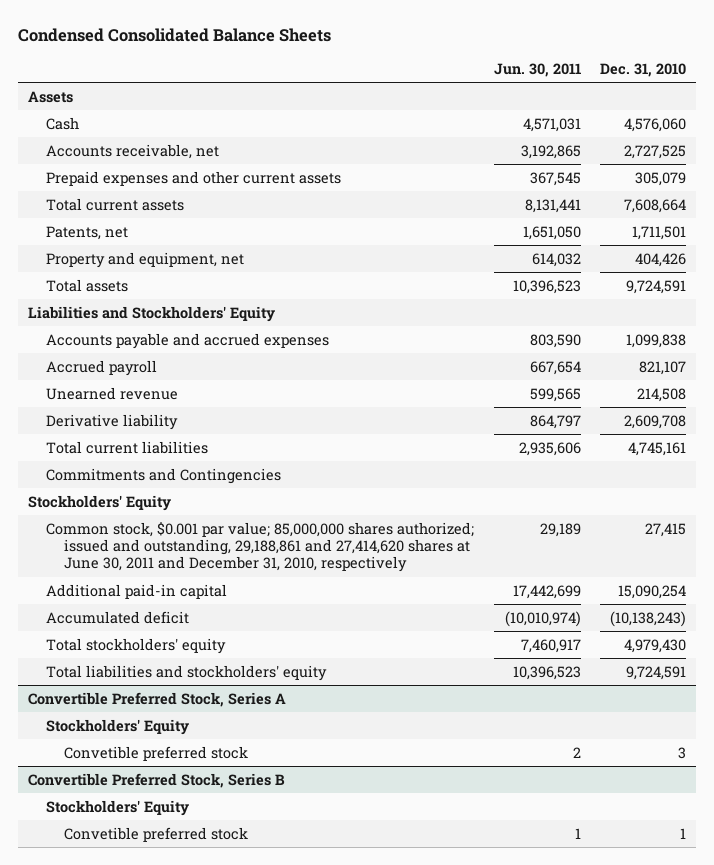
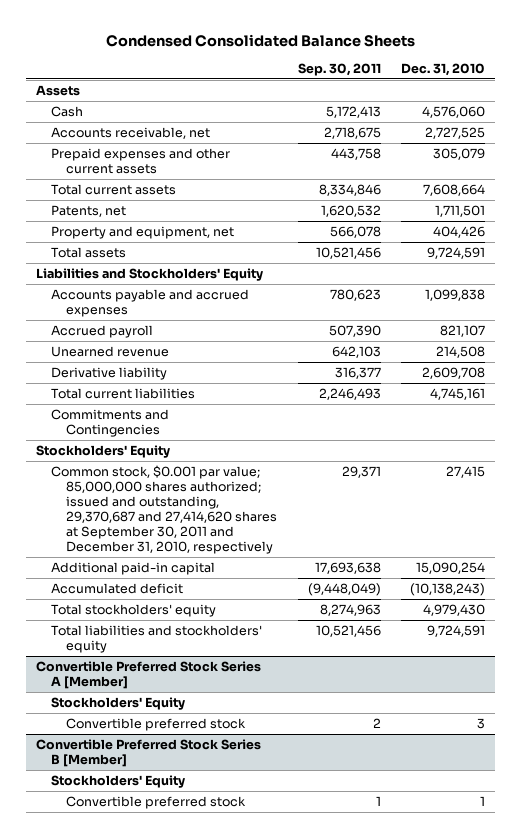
[493,62,581,77] Jun. 30, 2011 -> none
none -> [297,63,381,77] Sep. 30, 2011
[46,521,475,573] Common stock, $0.001 par value; 85,000,000 shares authorized; issued and outstanding, 29,188,861 and 27,414,620 shares at June 30, 2011 and December 31, 2010, respectively -> [51,464,278,554] Common stock, $0.001 par value; 85,000,000 shares authorized; issued and outstanding, 29,370,687 and 27,414,620 shares at September 30, 2011 and December 31, 2010, respectively
[27,691,286,707] Convertible Preferred Stock, Series A -> [36,660,262,689] Convertible Preferred Stock Series A [Member]
[64,745,249,761] Convetible preferred stock -> [66,717,247,731] Convertible preferred stock
[27,772,285,788] Convertible Preferred Stock, Series B -> [36,738,262,767] Convertible Preferred Stock Series B [Member]
[64,826,249,842] Convetible preferred stock -> [66,795,247,809] Convertible preferred stock

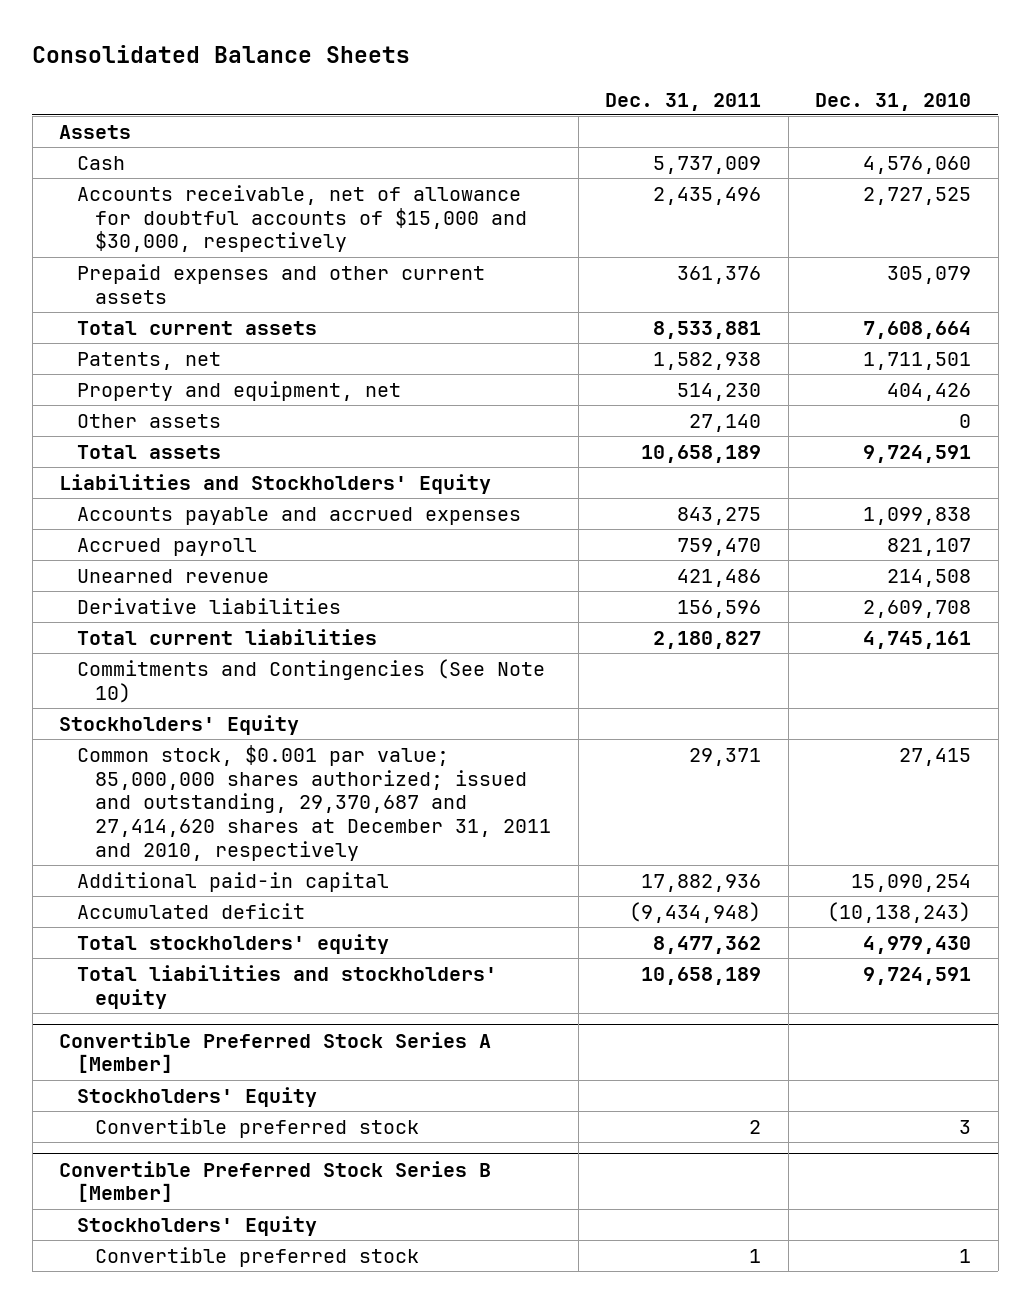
[105,33,415,47] Condensed Consolidated Balance Sheets -> [32,45,411,64] Consolidated Balance Sheets
[297,63,381,77] Sep. 30, 2011 -> none
none -> [605,92,762,111] Dec. 31, 2011
[51,126,211,139] Accounts receivable, net -> [77,185,528,253] Accounts receivable, net of allowance for doubtful accounts of $15,000 and $30,000, respectively
none -> [77,414,222,429] Other assets
[51,366,168,380] Derivative liability -> [77,598,342,615] Derivative liabilities
[51,408,170,437] Commitments and Contingencies -> [77,659,546,703] Commitments and Contingencies (See Note 10)
[51,464,278,554] Common stock, $0.001 par value; 85,000,000 shares authorized; issued and outstanding, 29,370,687 and 27,414,620 shares at September 30, 2011 and December 31, 2010, respectively -> [77,745,552,861] Common stock, $0.001 par value; 85,000,000 shares authorized; issued and outstanding, 29,370,687 and 27,414,620 shares at December 31, 2011 and 2010, respectively

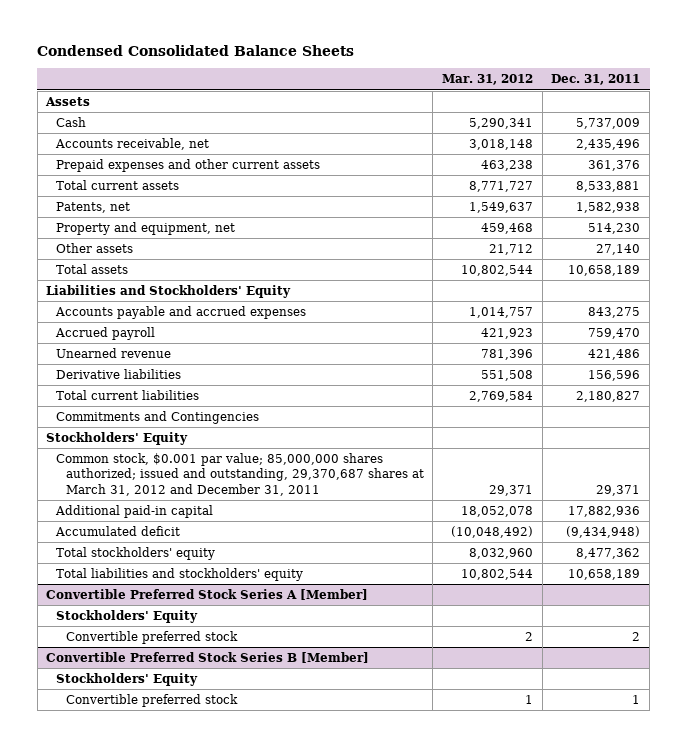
[32,45,411,64] Consolidated Balance Sheets -> [37,45,355,57] Condensed Consolidated Balance Sheets
[815,92,972,111] Dec. 31, 2010 -> none
none -> [442,74,534,86] Mar. 31, 2012
[77,185,528,253] Accounts receivable, net of allowance for doubtful accounts of $15,000 and $30,000, respectively -> [54,138,209,151] Accounts receivable, net
[77,659,546,703] Commitments and Contingencies (See Note 10) -> [55,411,259,425] Commitments and Contingencies
[77,745,552,861] Common stock, $0.001 par value; 85,000,000 shares authorized; issued and outstanding, 29,370,687 and 27,414,620 shares at December 31, 2011 and 2010, respectively -> [55,453,424,496] Common stock, $0.001 par value; 85,000,000 shares authorized; issued and outstanding, 29,370,687 shares at March 31, 2012 and December 31, 2011

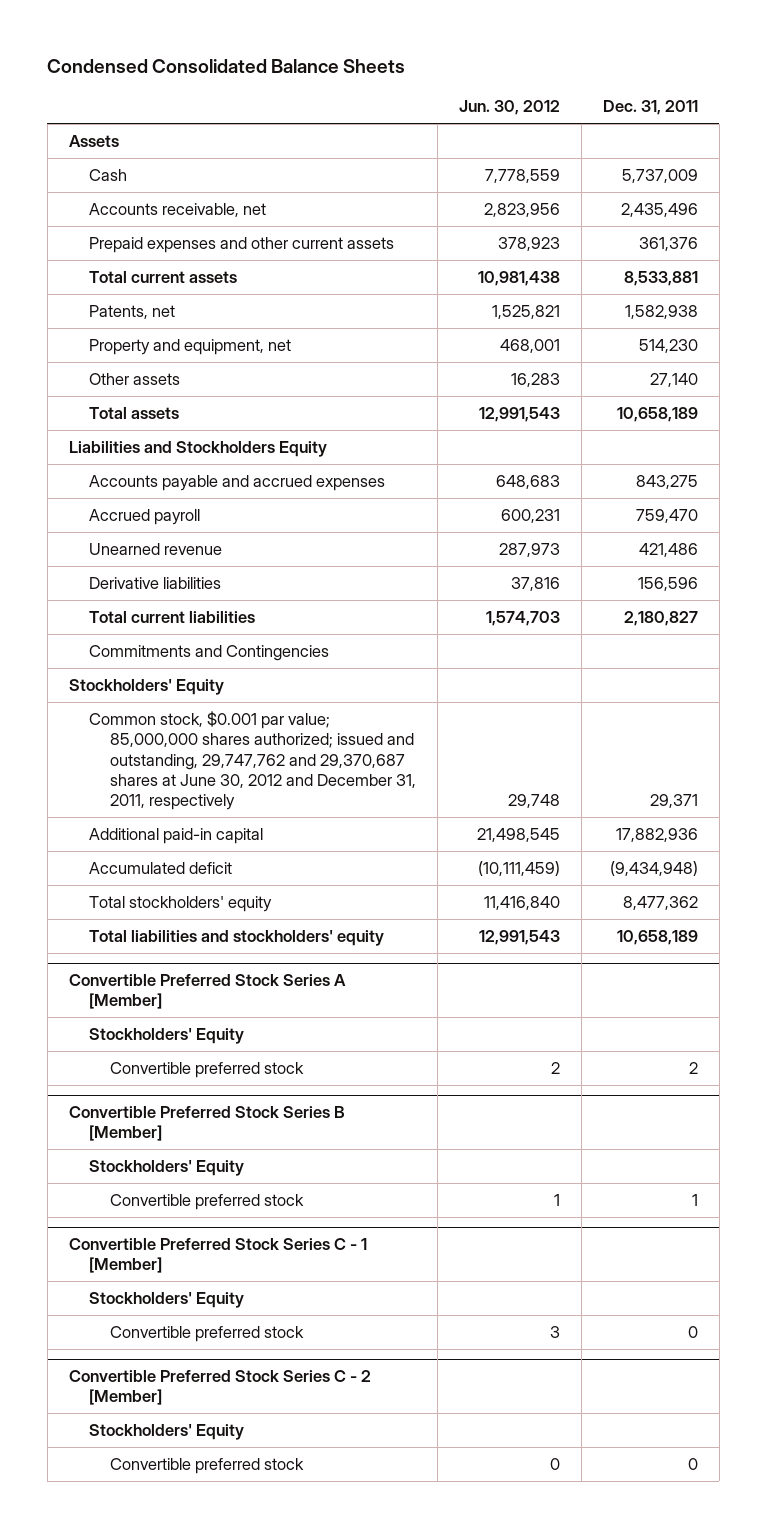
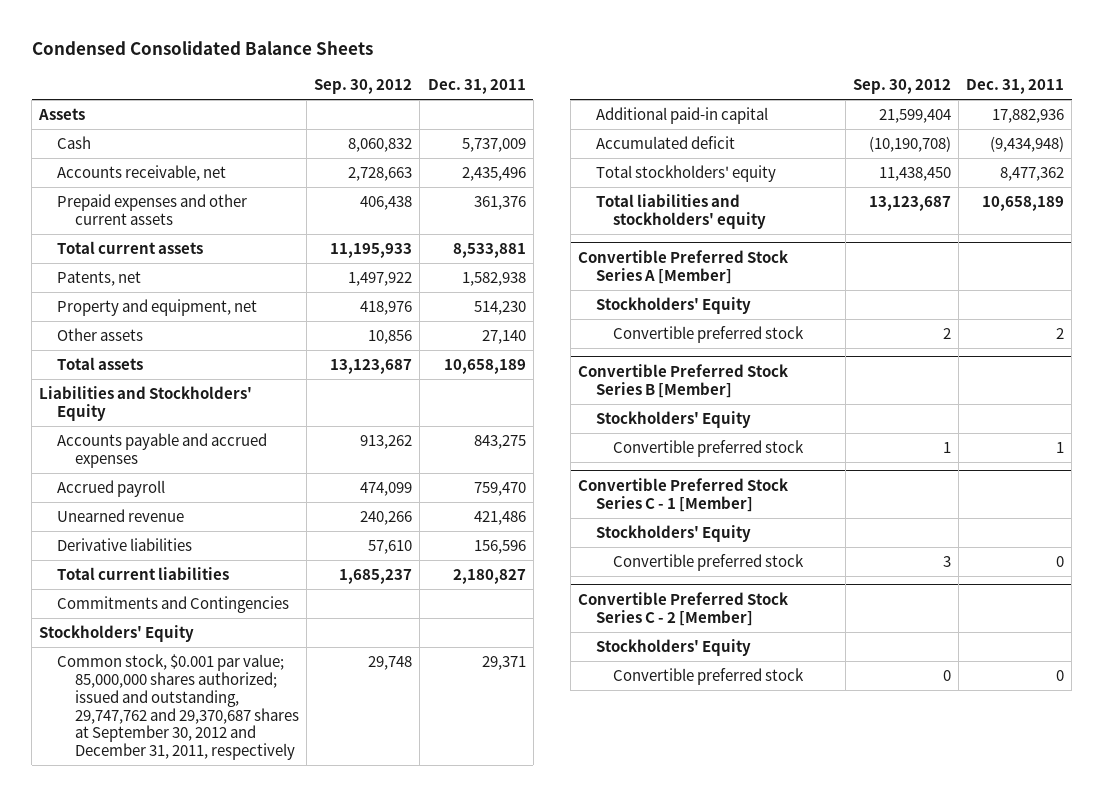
[459,100,561,116] Jun. 30, 2012 -> none
none -> [314,78,413,94] Sep. 30, 2012
[68,440,327,457] Liabilities and Stockholders Equity -> [39,386,253,421] Liabilities and Stockholders' Equity
[89,710,417,811] Common stock, $0.001 par value; 85,000,000 shares authorized; issued and outstanding, 29,747,762 and 29,370,687 shares at June 30, 2012 and December 31, 2011, respectively -> [57,654,299,761] Common stock, $0.001 par value; 85,000,000 shares authorized; issued and outstanding, 29,747,762 and 29,370,687 shares at September 30, 2012 and December 31, 2011, respectively

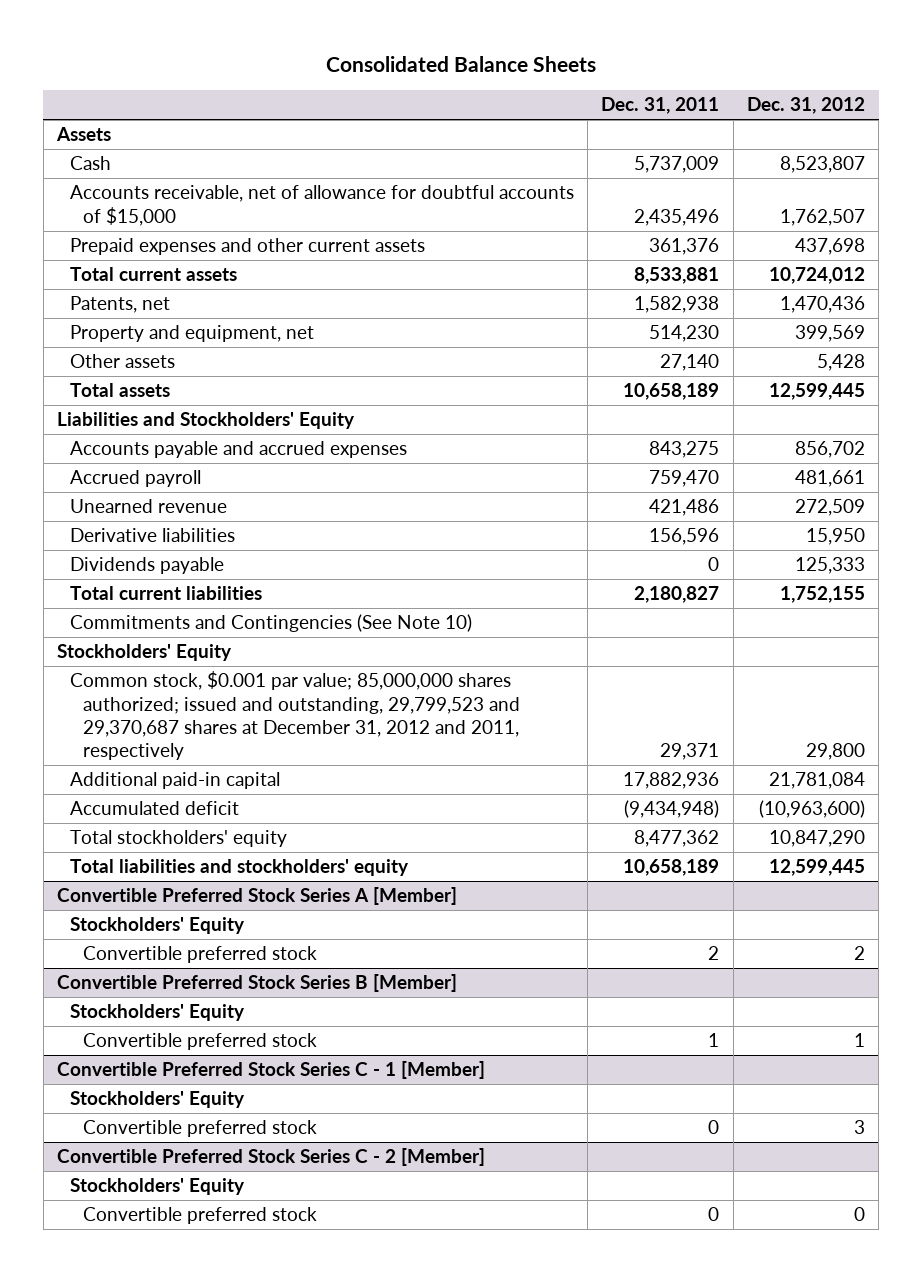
[31,40,373,55] Condensed Consolidated Balance Sheets -> [325,55,596,72] Consolidated Balance Sheets
[314,78,413,94] Sep. 30, 2012 -> none
none -> [746,97,865,115] Dec. 31, 2012
[57,165,227,182] Accounts receivable, net -> [69,185,574,226] Accounts receivable, net of allowance for doubtful accounts of $15,000
none -> [69,557,224,575] Dividends payable
[57,596,290,614] Commitments and Contingencies -> [69,614,472,633] Commitments and Contingencies (See Note 10)
[57,654,299,761] Common stock, $0.001 par value; 85,000,000 shares authorized; issued and outstanding, 29,747,762 and 29,370,687 shares at September 30, 2012 and December 31, 2011, respectively -> [69,671,521,761] Common stock, $0.001 par value; 85,000,000 shares authorized; issued and outstanding, 29,799,523 and 29,370,687 shares at December 31, 2012 and 2011, respectively

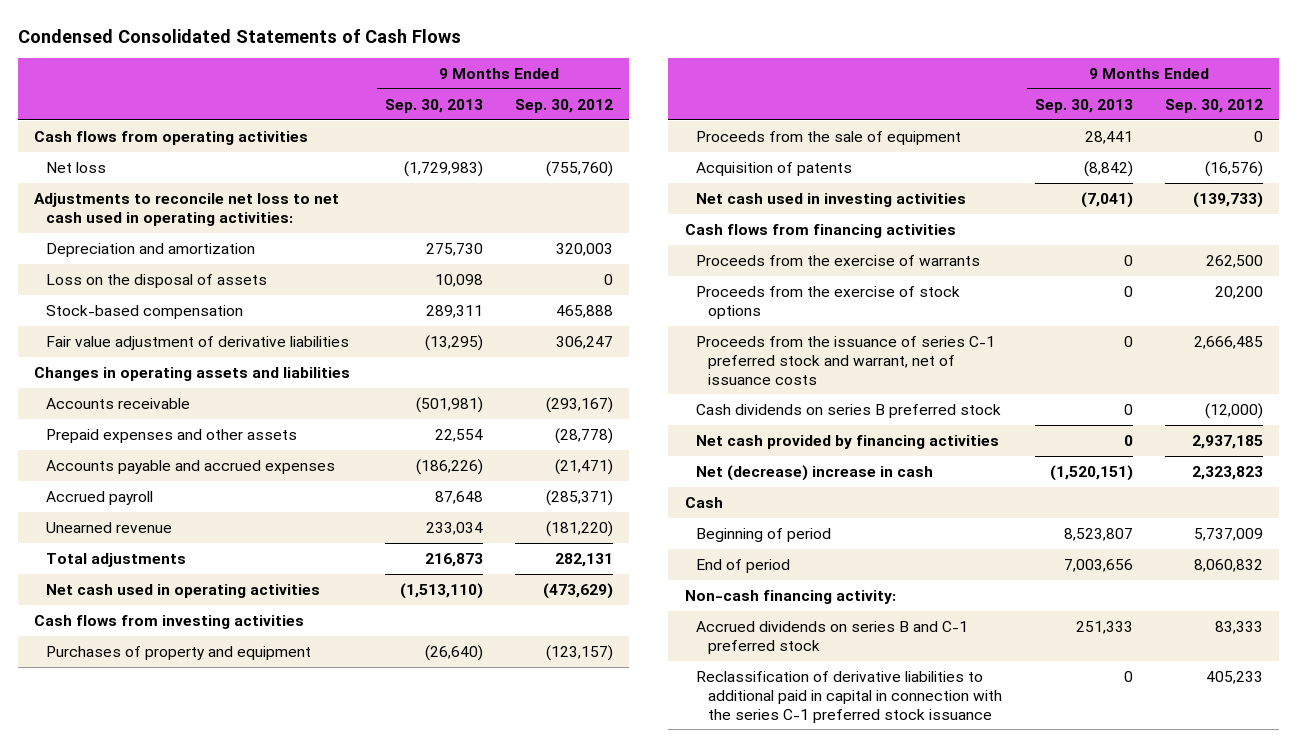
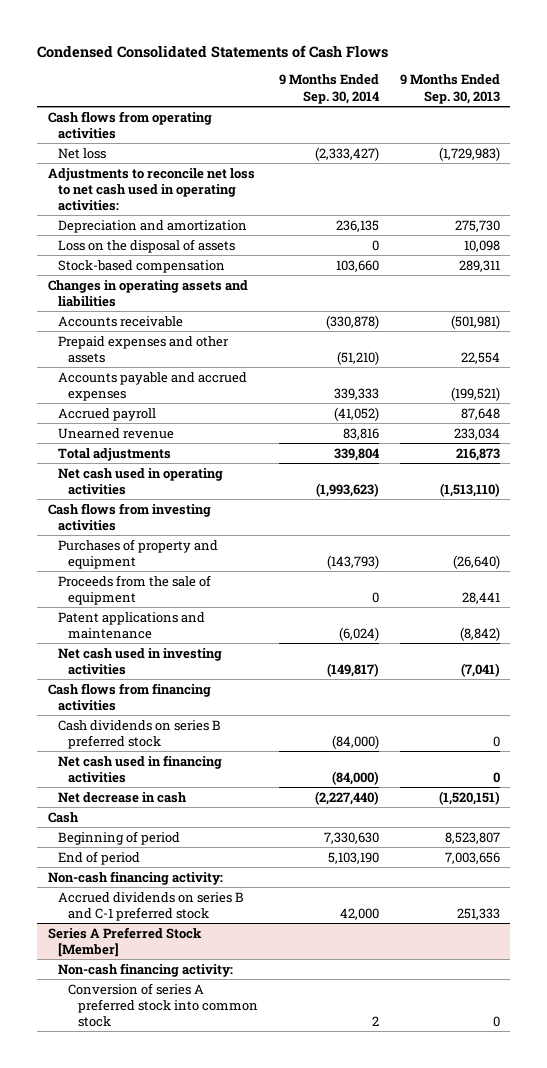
[514,98,613,113] Sep. 30, 2012 -> none
none -> [278,74,379,104] 9 Months Ended Sep. 30, 2014
[46,335,350,350] Fair value adjustment of derivative liabilities -> none
[415,458,483,475] (186,226) -> [450,386,500,401] (199,521)
[696,161,853,176] Acquisition of patents -> [57,611,205,639] Patent applications and maintenance
[696,254,981,266] Proceeds from the exercise of warrants -> none
[696,285,961,319] Proceeds from the exercise of stock options -> none
[696,335,996,385] Proceeds from the issuance of series C-1 preferred stock and warrant, net of issuance costs -> none
[696,434,1000,449] Net cash provided by financing activities -> [57,754,222,783] Net cash used in financing activities
[696,464,934,481] Net (decrease) increase in cash -> [57,791,187,803] Net decrease in cash
[696,670,1003,723] Reclassification of derivative liabilities to additional paid in capital in connection with the series C-1 preferred stock issuance -> none
none -> [47,926,202,957] Series A Preferred Stock [Member]
none -> [57,962,233,977] Non-cash financing activity:
none -> [67,982,259,1028] Conversion of series A preferred stock into common stock

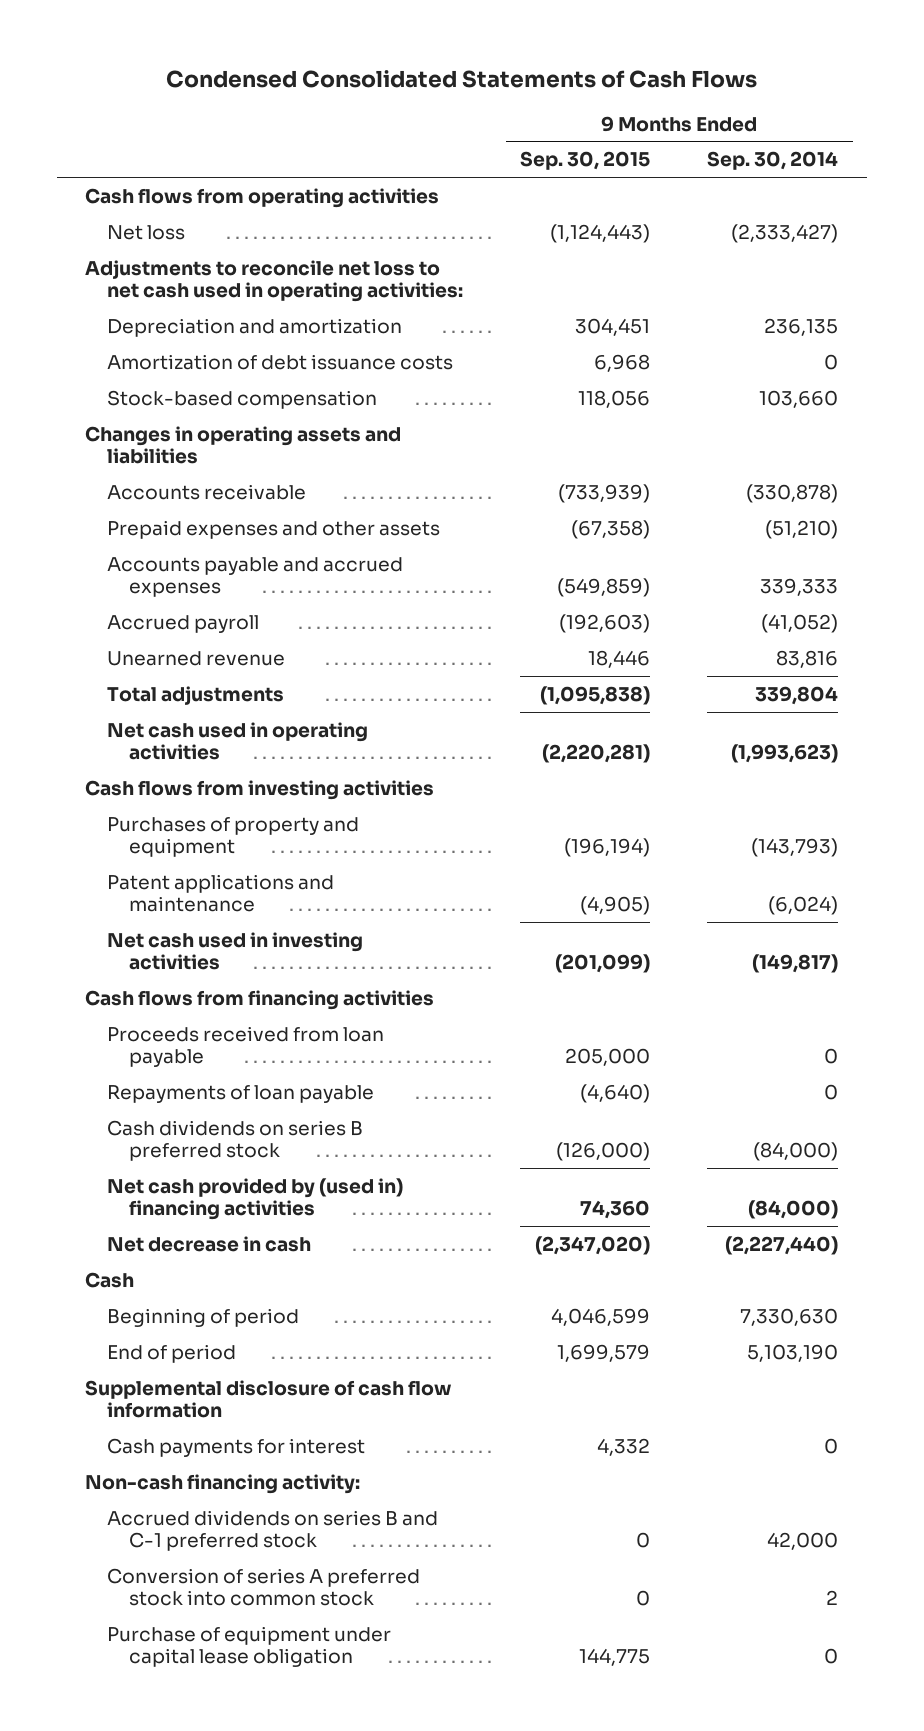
[399,74,500,104] 9 Months Ended Sep. 30, 2013 -> none
none -> [520,151,651,171] Sep. 30, 2015
[57,238,235,253] Loss on the disposal of assets -> none
none -> [107,353,454,370] Amortization of debt issuance costs
[57,574,211,605] Proceeds from the sale of equipment -> none
none -> [107,1025,385,1068] Proceeds received from loan payable
none -> [107,1084,375,1103] Repayments of loan payable
[57,754,222,783] Net cash used in financing activities -> [107,1177,404,1221] Net cash provided by (used in) financing activities
none -> [85,1379,453,1419] Supplemental disclosure of cash flow information
none -> [107,1437,366,1457] Cash payments for interest
[47,926,202,957] Series A Preferred Stock [Member] -> none
[57,962,233,977] Non-cash financing activity: -> none
none -> [107,1625,392,1668] Purchase of equipment under capital lease obligation

